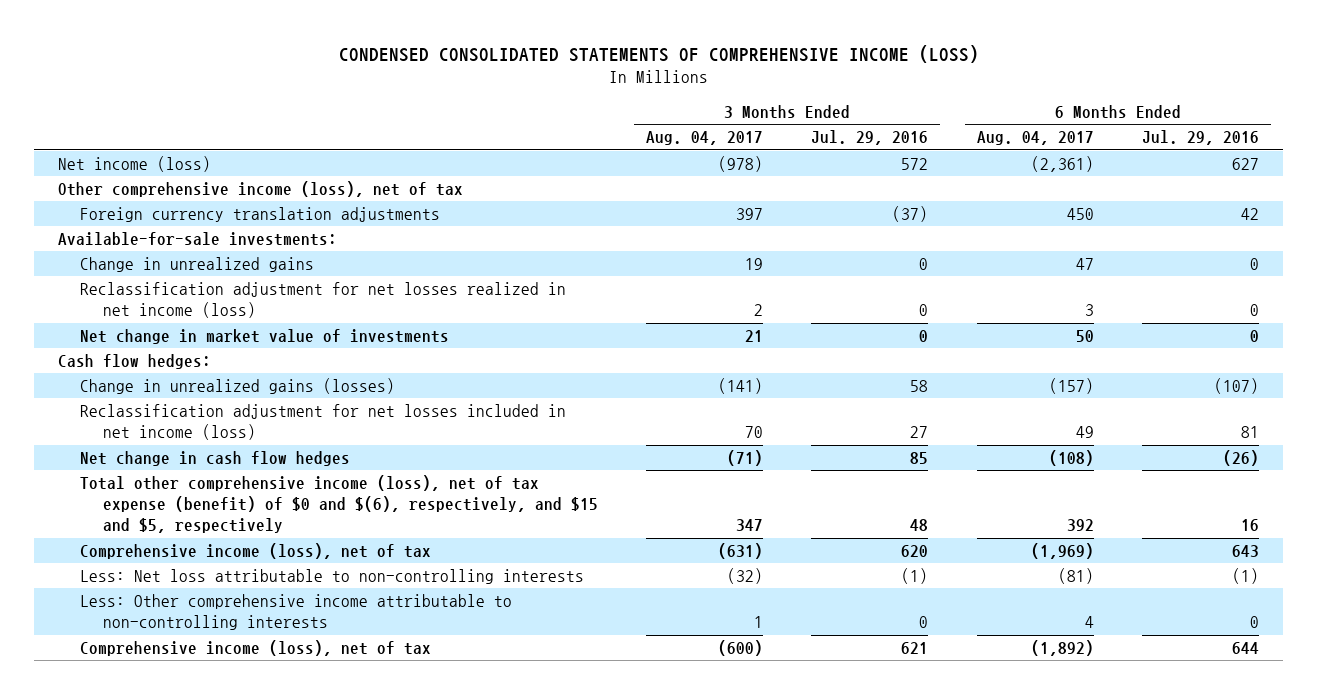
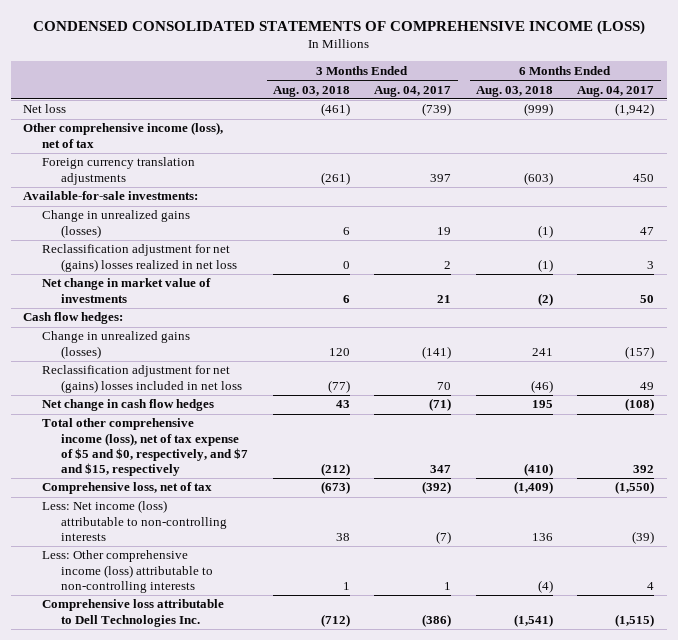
[811,130,929,146] Jul. 29, 2016 -> none
[1141,130,1259,146] Jul. 29, 2016 -> none
none -> [272,85,350,97] Aug. 03, 2018
none -> [475,85,553,97] Aug. 03, 2018
[58,156,212,173] Net income (loss) -> [23,104,67,114] Net loss
[717,156,763,173] (978) -> [422,103,452,117] (739)
[1030,156,1094,173] (2,361) -> [615,103,655,117] (1,942)
[80,257,315,273] Change in unrealized gains -> [42,210,191,238] Change in unrealized gains (losses)
[80,282,567,319] Reclassification adjustment for net losses realized in net income (loss) -> [42,244,238,272] Reclassification adjustment for net (gains) losses realized in net loss
[80,404,567,441] Reclassification adjustment for net losses included in net income (loss) -> [42,365,243,393] Reclassification adjustment for net (gains) losses included in net loss
[80,640,432,657] Comprehensive income (loss), net of tax -> none
[80,475,598,534] Total other comprehensive income (loss), net of tax expense (benefit) of $0 and $(6), respectively, and $15 and $5, respectively -> [42,418,249,476] Total other comprehensive income (loss), net of tax expense of $5 and $0, respectively, and $7 and $15, respectively
[80,543,432,560] Comprehensive income (loss), net of tax -> [42,482,213,495] Comprehensive loss, net of tax
[717,543,763,560] (631) -> [422,481,452,495] (392)
[1030,543,1094,560] (1,969) -> [615,481,655,495] (1,550)
[80,569,585,585] Less: Net loss attributable to non-controlling interests -> [42,500,228,541] Less: Net income (loss) attributable to non-controlling interests
[726,568,763,585] (32) -> [436,530,452,544] (7)
[1057,568,1094,585] (81) -> [632,530,655,544] (39)
[80,594,513,631] Less: Other comprehensive income attributable to non-controlling interests -> [42,550,214,593] Less: Other comprehensive income (loss) attributable to non-controlling interests
none -> [42,599,225,627] Comprehensive loss attributable to Dell Technologies Inc.

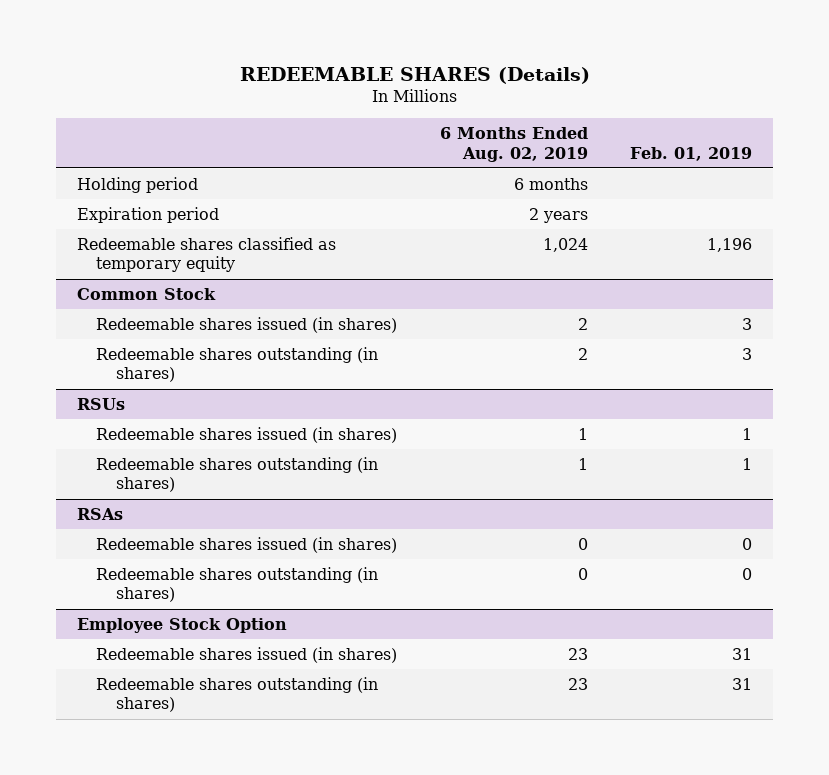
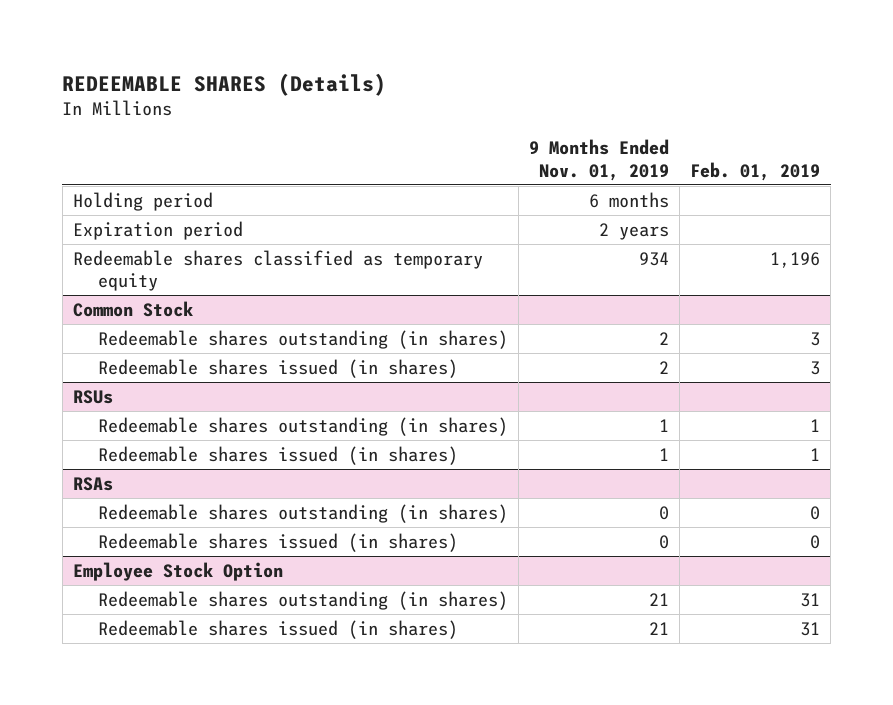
[439,127,588,162] 6 Months Ended Aug. 02, 2019 -> none
none -> [529,139,670,181] 9 Months Ended Nov. 01, 2019
[96,316,398,333] Redeemable shares issued (in shares) -> [98,358,459,378] Redeemable shares issued (in shares)
[96,426,398,443] Redeemable shares issued (in shares) -> [98,445,459,465] Redeemable shares issued (in shares)
[96,536,398,553] Redeemable shares issued (in shares) -> [98,532,459,552] Redeemable shares issued (in shares)
[96,646,398,663] Redeemable shares issued (in shares) -> [98,619,459,639] Redeemable shares issued (in shares)

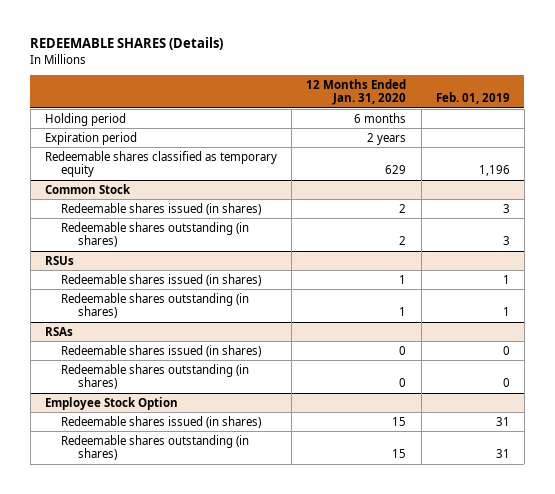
[529,139,670,181] 9 Months Ended Nov. 01, 2019 -> none
none -> [306,78,407,106] 12 Months Ended Jan. 31, 2020
[98,329,509,349] Redeemable shares outstanding (in shares) -> [61,221,250,248] Redeemable shares outstanding (in shares)
[98,416,509,436] Redeemable shares outstanding (in shares) -> [61,292,250,319] Redeemable shares outstanding (in shares)
[98,503,509,523] Redeemable shares outstanding (in shares) -> [61,363,250,390] Redeemable shares outstanding (in shares)
[98,590,509,610] Redeemable shares outstanding (in shares) -> [61,434,250,461] Redeemable shares outstanding (in shares)

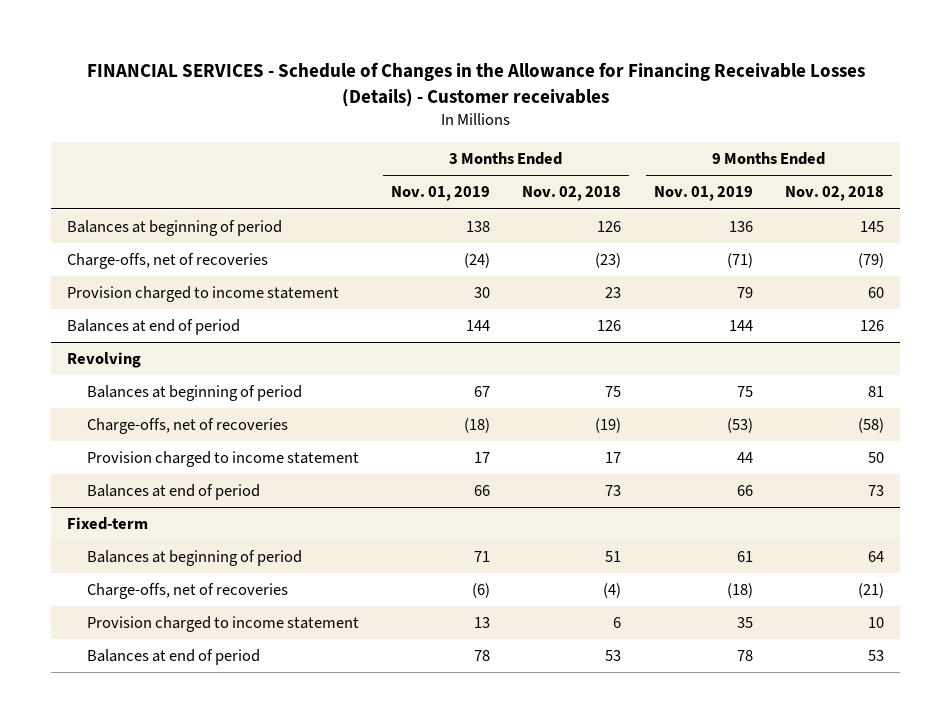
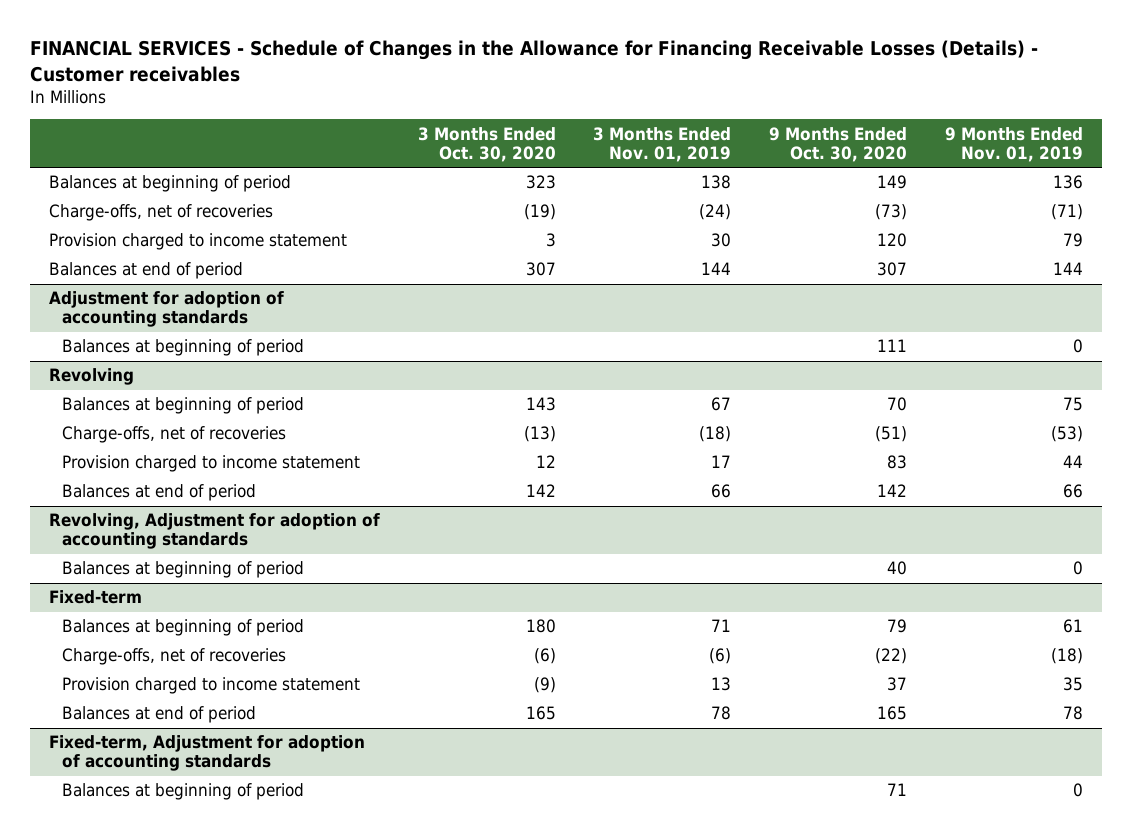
[522,186,622,202] Nov. 02, 2018 -> none
[784,186,884,202] Nov. 02, 2018 -> none
none -> [417,126,556,162] 3 Months Ended Oct. 30, 2020
none -> [769,126,908,162] 9 Months Ended Oct. 30, 2020
none -> [48,291,284,328] Adjustment for adoption of accounting standards
none -> [61,339,304,357] Balances at beginning of period
none -> [48,513,380,550] Revolving, Adjustment for adoption of accounting standards
none -> [61,561,304,579] Balances at beginning of period
none -> [48,735,365,772] Fixed-term, Adjustment for adoption of accounting standards
none -> [61,783,304,801] Balances at beginning of period

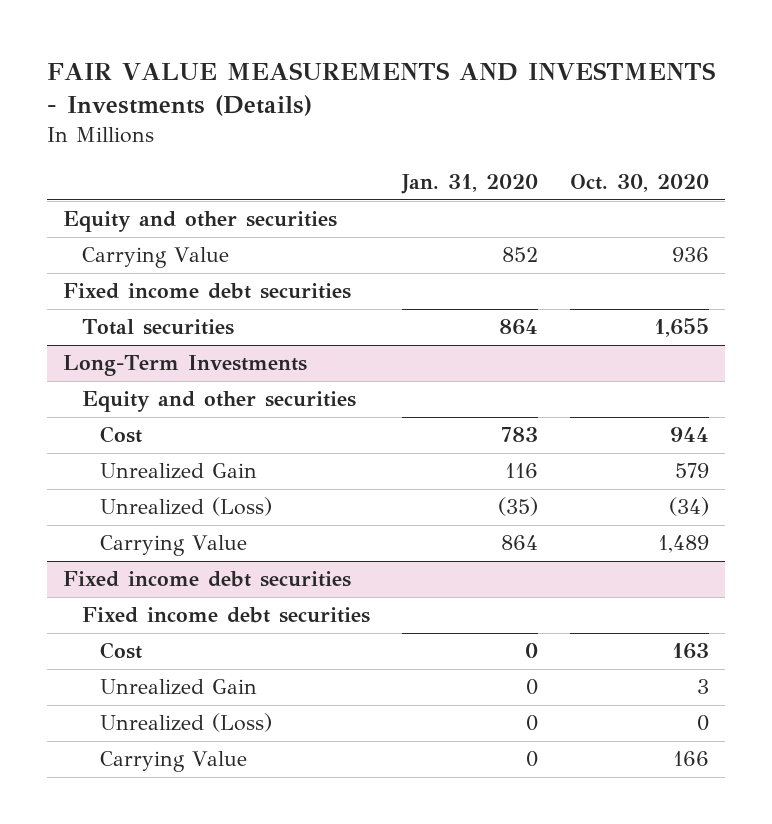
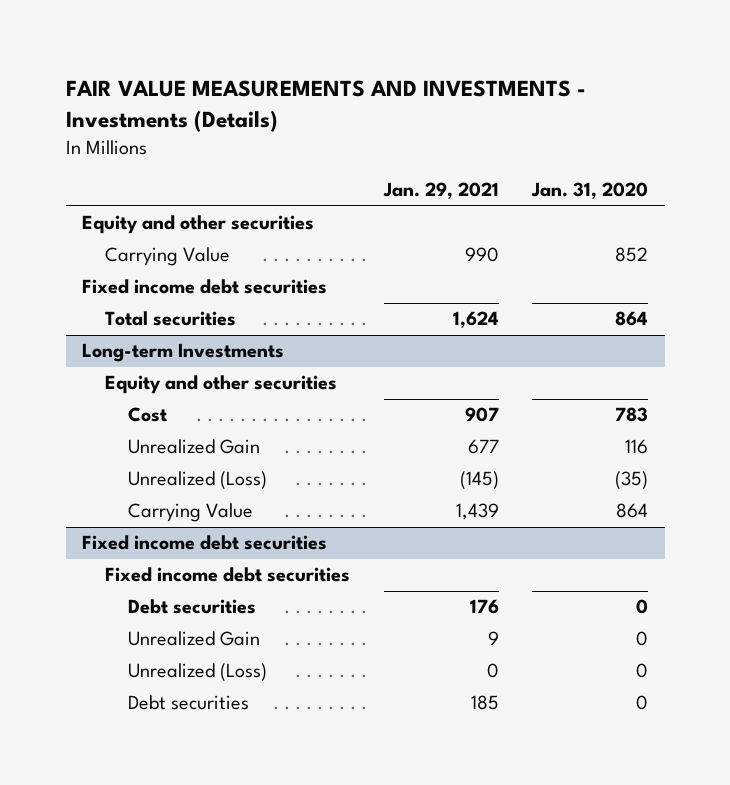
[569,173,709,192] Oct. 30, 2020 -> none
none -> [382,182,499,200] Jan. 29, 2021
[62,355,307,377] Long-Term Investments -> [82,343,285,363] Long-term Investments
[100,642,143,660] Cost -> [128,599,257,615] Debt securities
[100,751,248,773] Carrying Value -> [128,695,250,711] Debt securities

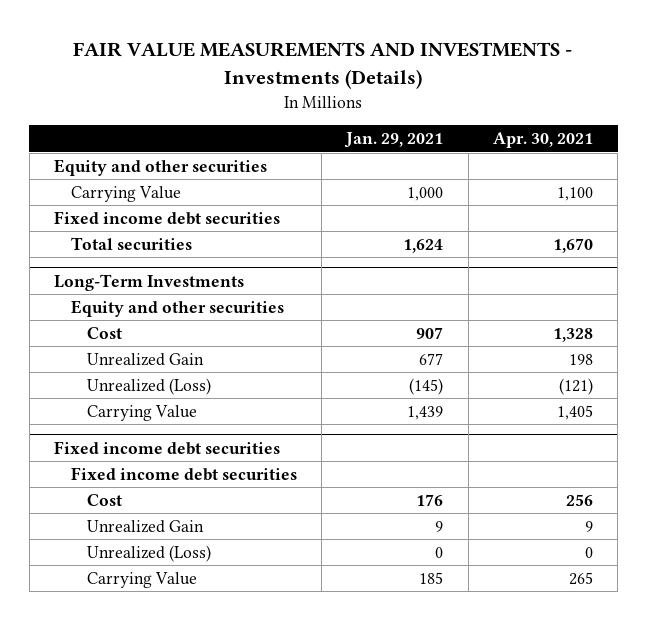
[530,182,648,200] Jan. 31, 2020 -> none
none -> [493,132,594,149] Apr. 30, 2021
[464,247,499,263] 990 -> [407,186,444,201] 1,000
[82,343,285,363] Long-term Investments -> [53,273,244,291] Long-Term Investments
[128,599,257,615] Debt securities -> [87,493,123,506] Cost
[128,695,250,711] Debt securities -> [87,571,198,588] Carrying Value

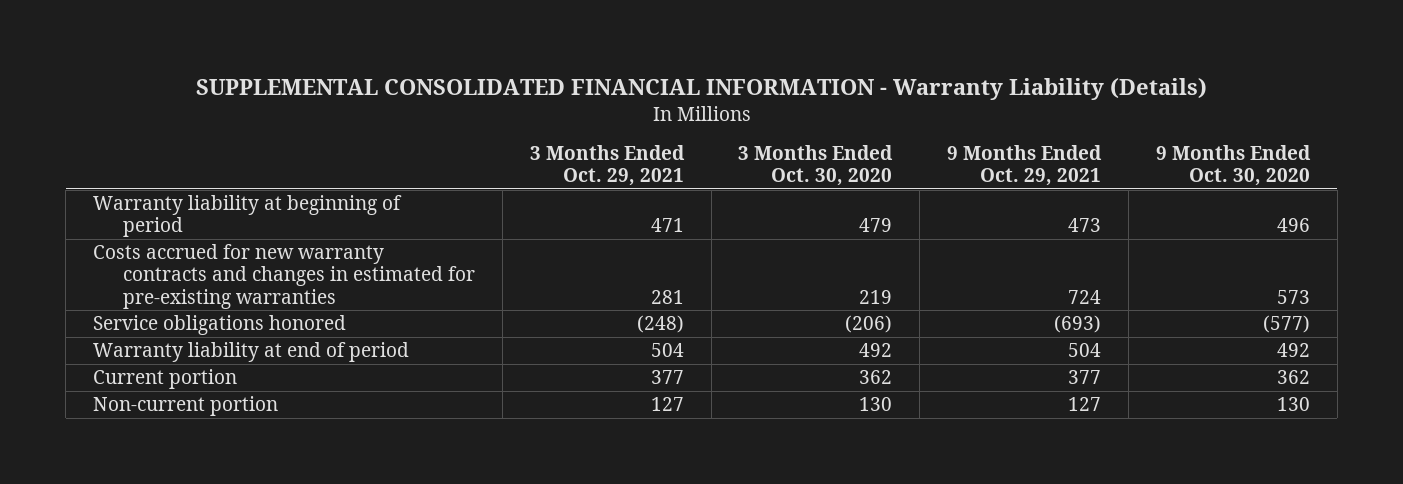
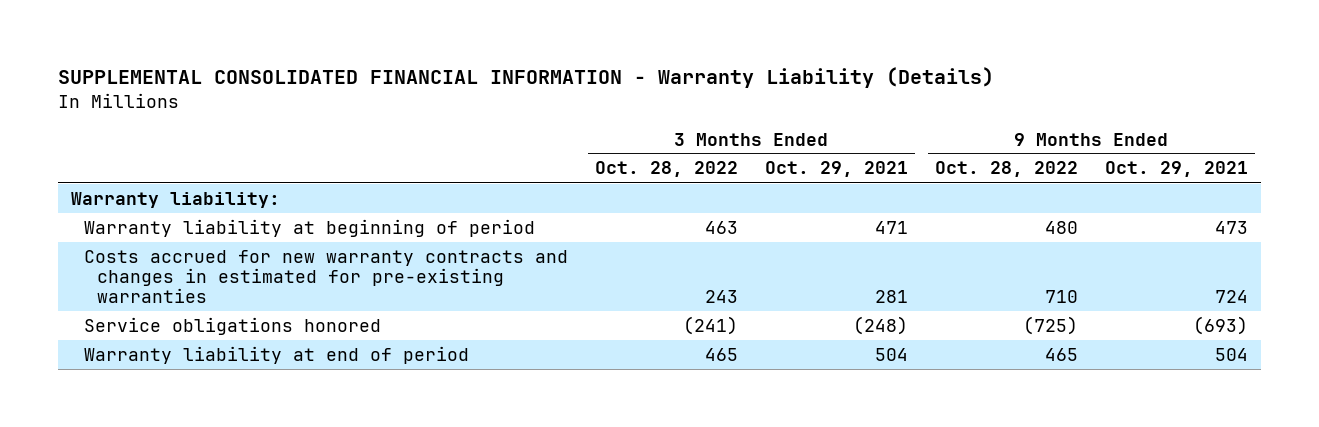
[738,145,894,187] 3 Months Ended Oct. 30, 2020 -> none
[1156,145,1312,187] 9 Months Ended Oct. 30, 2020 -> none
none -> [594,161,738,178] Oct. 28, 2022
none -> [934,161,1078,178] Oct. 28, 2022
none -> [71,191,281,208] Warranty liability:
[93,369,238,390] Current portion -> none
[93,396,279,417] Non-current portion -> none

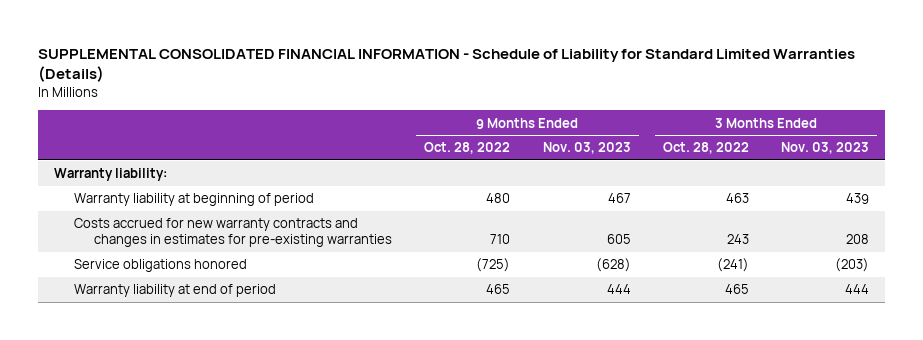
[57,67,994,89] SUPPLEMENTAL CONSOLIDATED FINANCIAL INFORMATION - Warranty Liability (Details) -> [38,48,856,83] SUPPLEMENTAL CONSOLIDATED FINANCIAL INFORMATION - Schedule of Liability for Standard Limited Warranties (Details)
[764,161,908,178] Oct. 29, 2021 -> none
[1104,161,1248,178] Oct. 29, 2021 -> none
none -> [542,142,631,155] Nov. 03, 2023
none -> [781,142,870,155] Nov. 03, 2023
[83,249,568,303] Costs accrued for new warranty contracts and changes in estimated for pre-existing warranties -> [74,218,393,248] Costs accrued for new warranty contracts and changes in estimates for pre-existing warranties

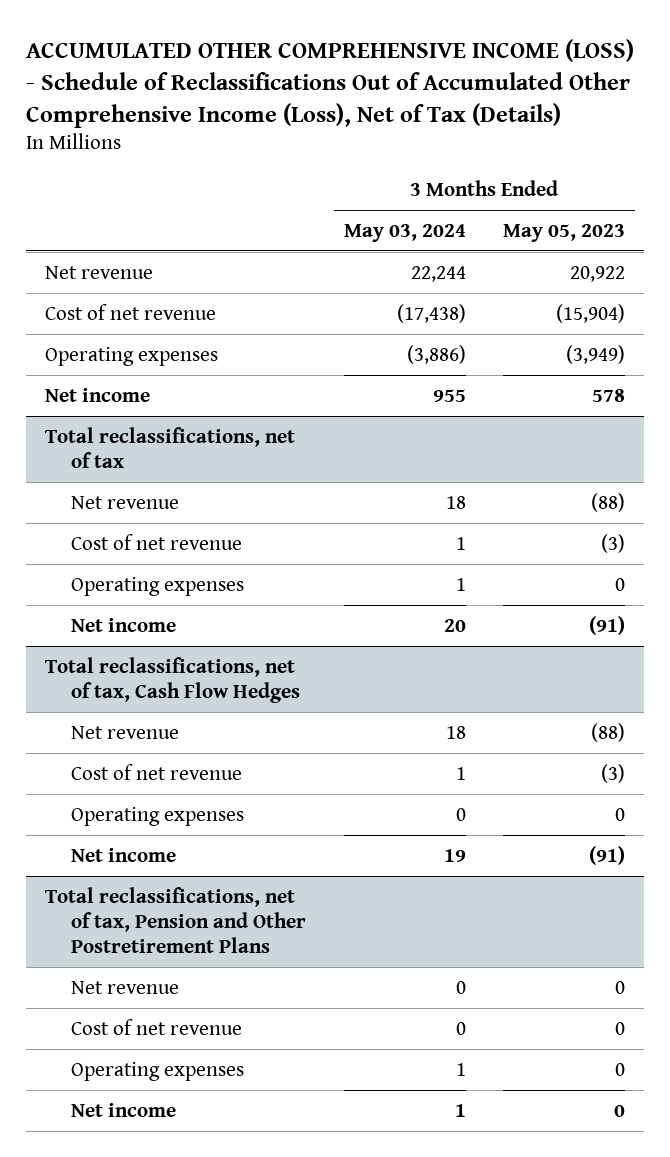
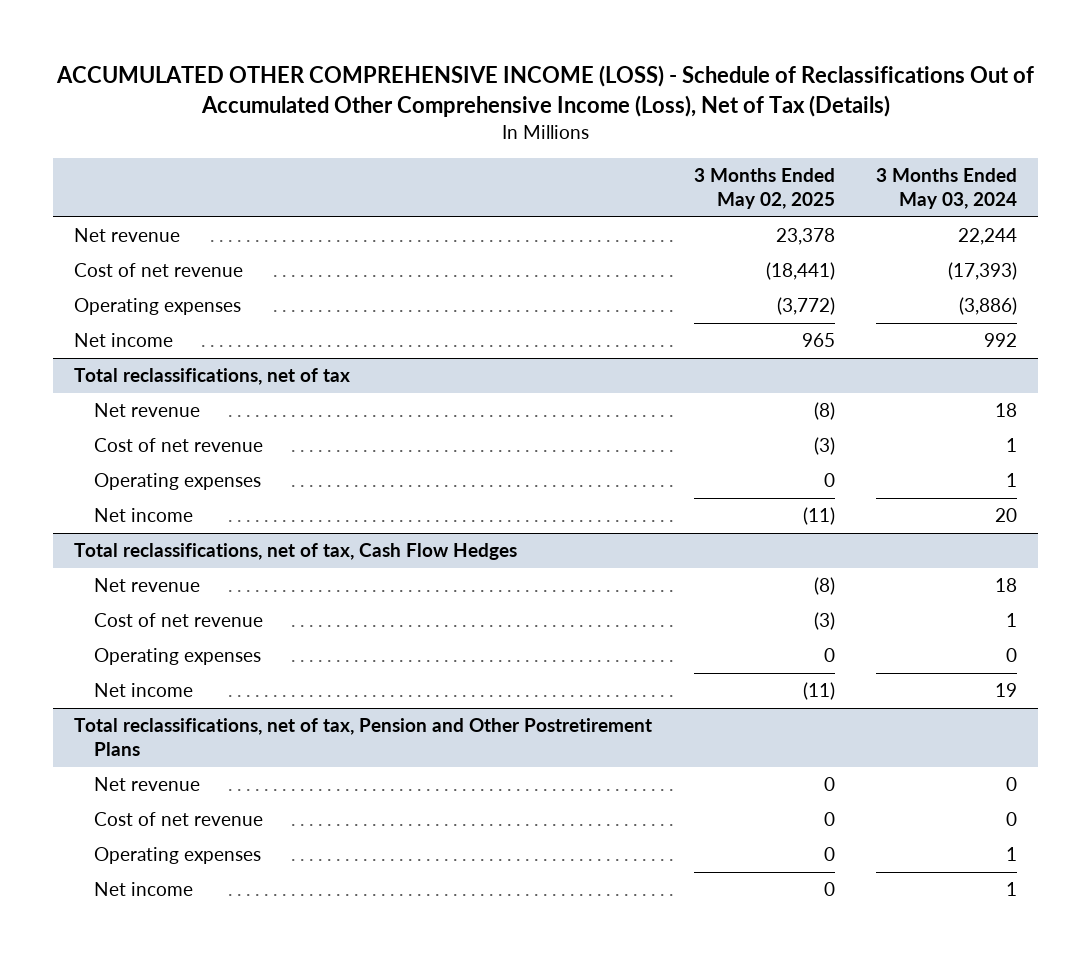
[503,223,626,242] May 05, 2023 -> none
none -> [693,168,835,210] 3 Months Ended May 02, 2025
[396,303,466,323] (17,438) -> [948,262,1018,281] (17,393)
[432,388,466,402] 955 -> [984,333,1018,348] 992

